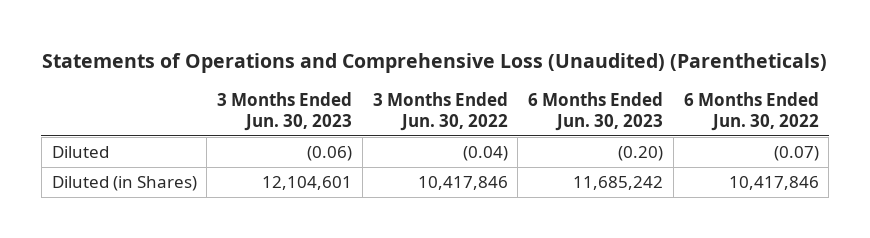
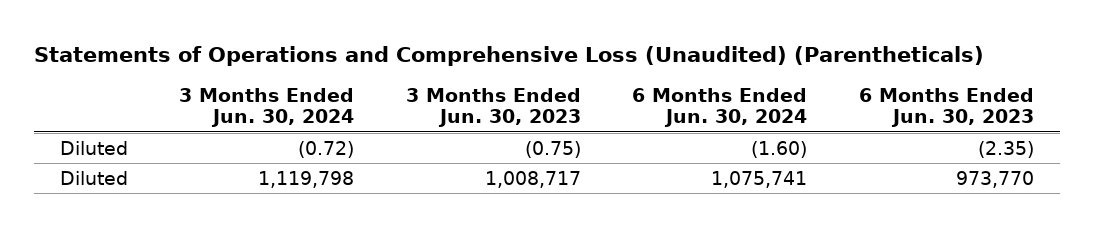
[372,92,508,132] 3 Months Ended Jun. 30, 2022 -> none
[683,92,819,132] 6 Months Ended Jun. 30, 2022 -> none
none -> [179,88,355,128] 3 Months Ended Jun. 30, 2024
none -> [632,88,808,128] 6 Months Ended Jun. 30, 2024
[307,146,353,162] (0.06) -> [524,140,581,158] (0.75)
[618,146,664,162] (0.20) -> [977,140,1034,158] (2.35)
[51,176,197,192] Diluted (in Shares) -> [59,170,128,185] Diluted
[262,176,353,191] 12,104,601 -> [484,170,581,188] 1,008,717
[573,176,664,191] 11,685,242 -> [955,170,1034,188] 973,770

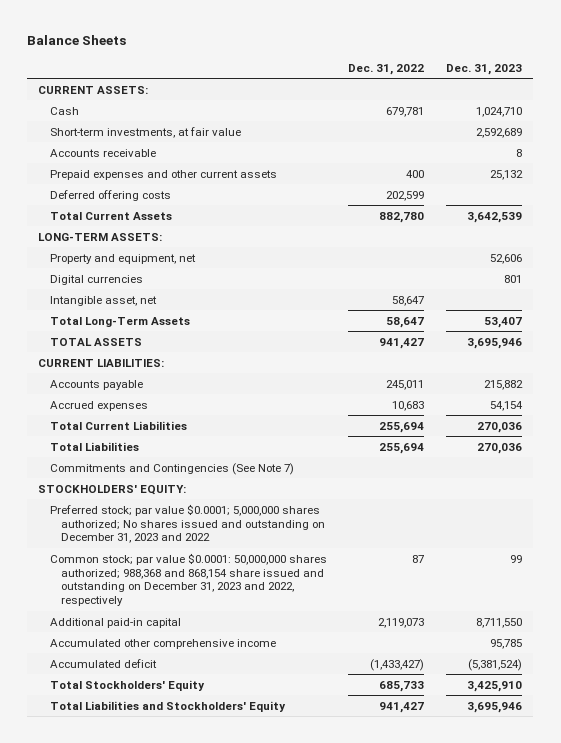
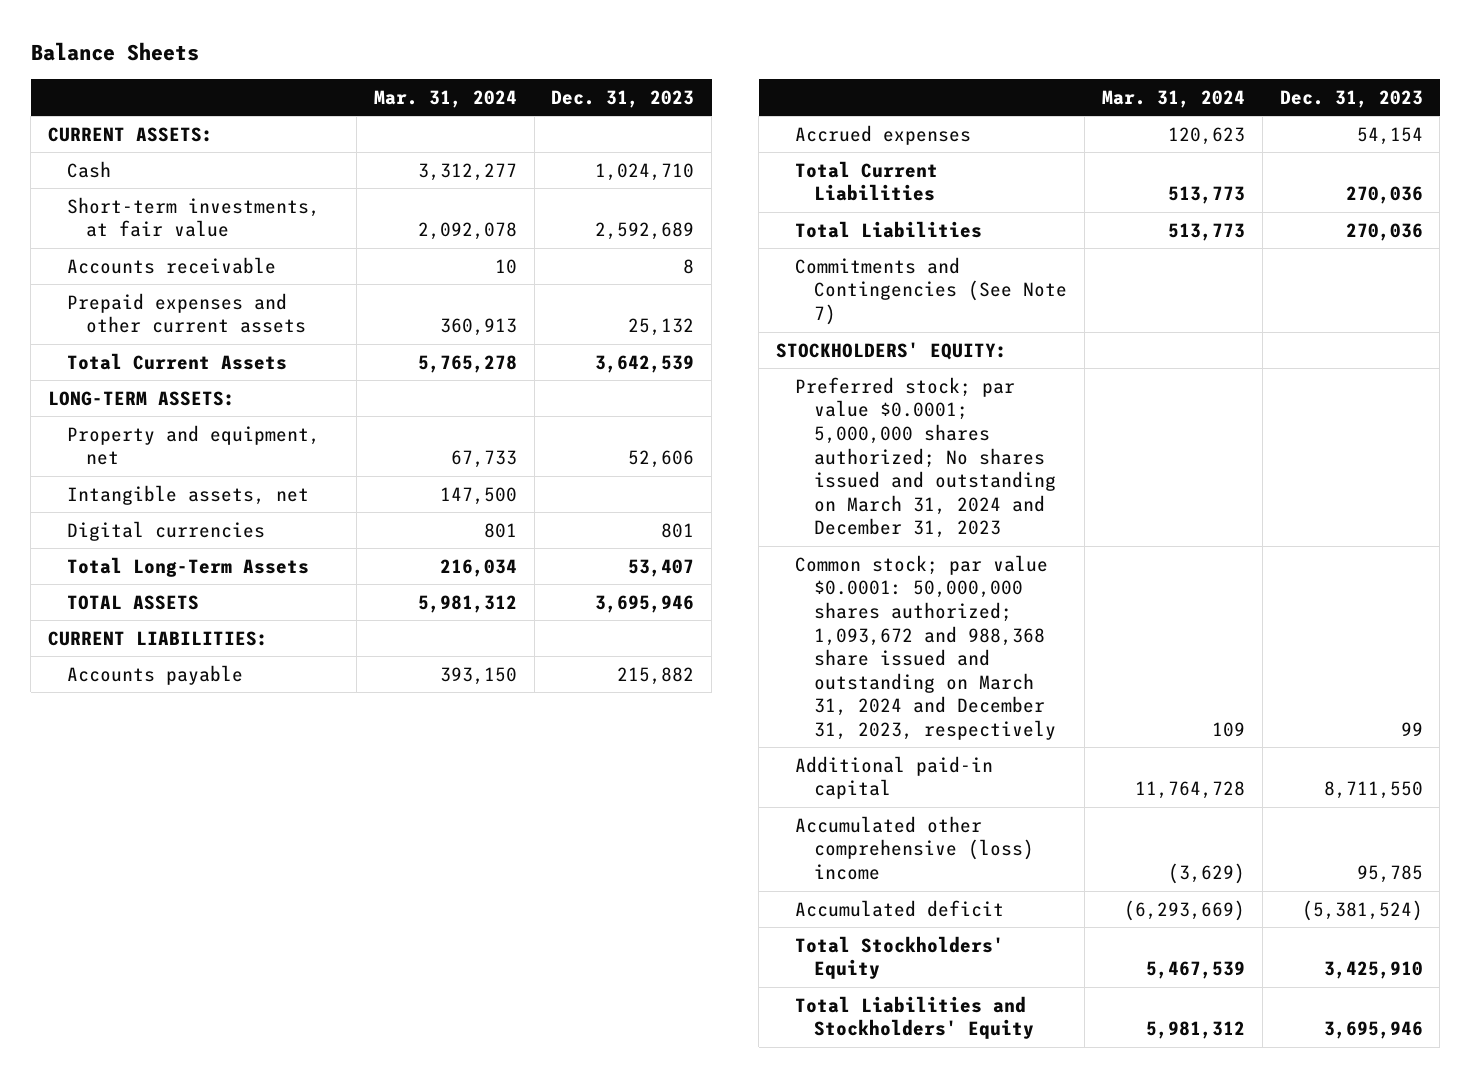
[348,63,425,75] Dec. 31, 2022 -> none
none -> [373,89,517,108] Mar. 31, 2024
[49,189,171,201] Deferred offering costs -> none
none -> [67,484,310,505] Intangible assets, net
[49,295,157,306] Intangible asset, net -> none
[49,503,325,544] Preferred stock; par value $0.0001; 5,000,000 shares authorized; No shares issued and outstanding on December 31, 2023 and 2022 -> [795,376,1057,539] Preferred stock; par value $0.0001; 5,000,000 shares authorized; No shares issued and outstanding on March 31, 2024 and December 31, 2023
[49,552,327,607] Common stock; par value $0.0001: 50,000,000 shares authorized; 988,368 and 868,154 share issued and outstanding on December 31, 2023 and 2022, respectively -> [795,554,1057,740] Common stock; par value $0.0001: 50,000,000 shares authorized; 1,093,672 and 988,368 share issued and outstanding on March 31, 2024 and December 31, 2023, respectively
[49,638,276,649] Accumulated other comprehensive income -> [795,815,1035,880] Accumulated other comprehensive (loss) income

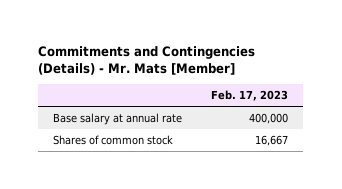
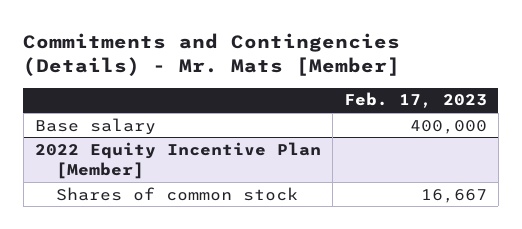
[53,113,183,126] Base salary at annual rate -> [34,117,156,135] Base salary
none -> [34,141,321,180] 2022 Equity Incentive Plan [Member]

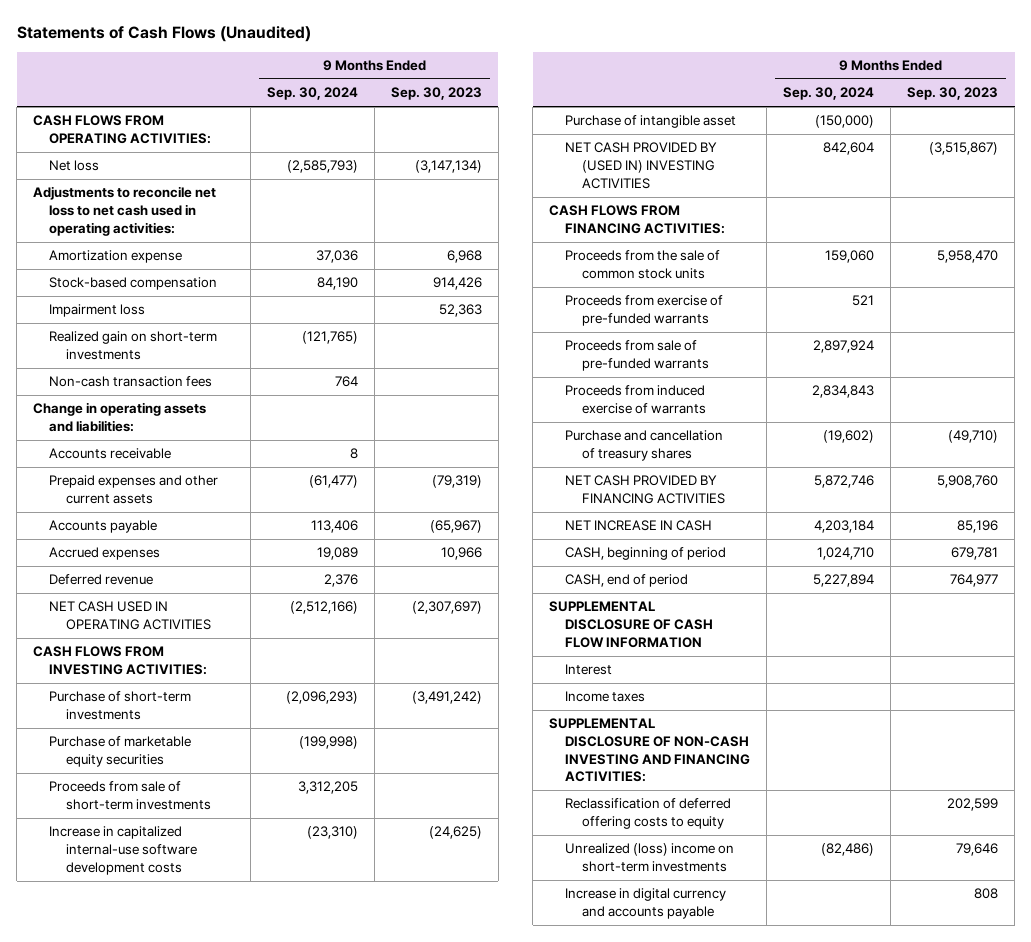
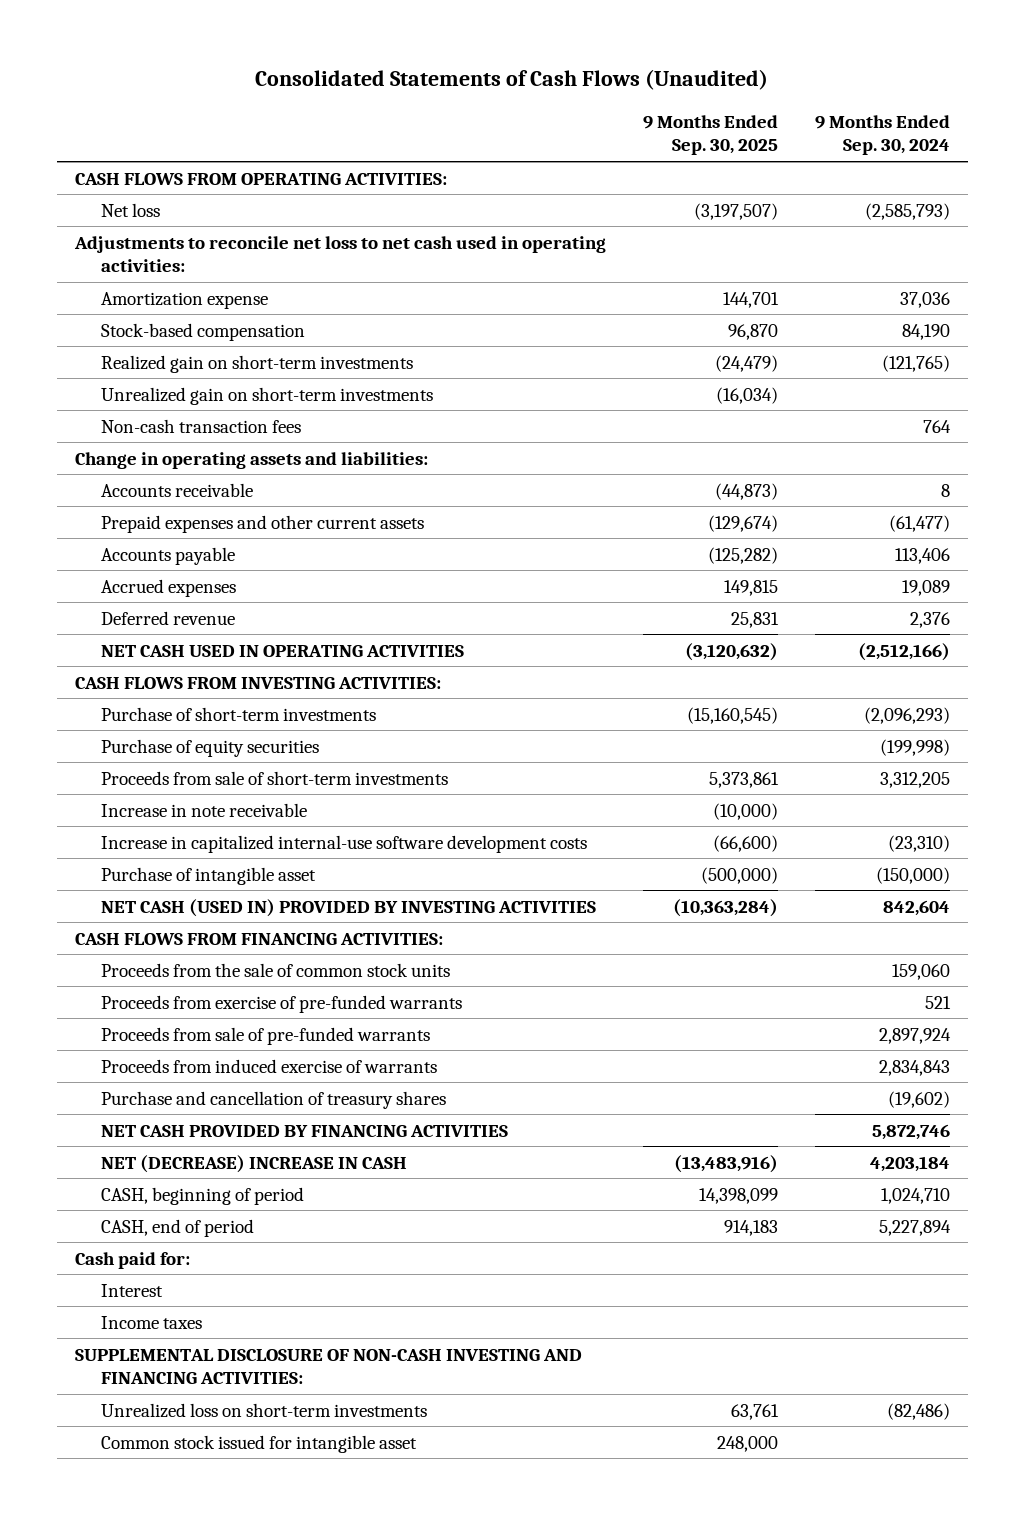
[16,25,311,42] Statements of Cash Flows (Unaudited) -> [255,69,769,91] Consolidated Statements of Cash Flows (Unaudited)
[391,87,483,101] Sep. 30, 2023 -> none
none -> [642,114,778,156] 9 Months Ended Sep. 30, 2025
[49,304,146,318] Impairment loss -> none
none -> [100,386,433,405] Unrealized gain on short-term investments
[49,736,192,768] Purchase of marketable equity securities -> [100,738,319,757] Purchase of equity securities
none -> [100,802,307,817] Increase in note receivable
[565,142,718,189] NET CASH PROVIDED BY (USED IN) INVESTING ACTIVITIES -> [100,898,596,917] NET CASH (USED IN) PROVIDED BY INVESTING ACTIVITIES
[565,520,713,532] NET INCREASE IN CASH -> [100,1154,407,1173] NET (DECREASE) INCREASE IN CASH
[549,601,714,648] SUPPLEMENTAL DISCLOSURE OF CASH FLOW INFORMATION -> none
none -> [75,1251,191,1269] Cash paid for:
[565,798,732,830] Reclassification of deferred offering costs to equity -> none
[565,888,727,920] Increase in digital currency and accounts payable -> none
[565,843,735,873] Unrealized (loss) income on short-term investments -> [100,1402,427,1418] Unrealized loss on short-term investments
none -> [100,1434,417,1453] Common stock issued for intangible asset

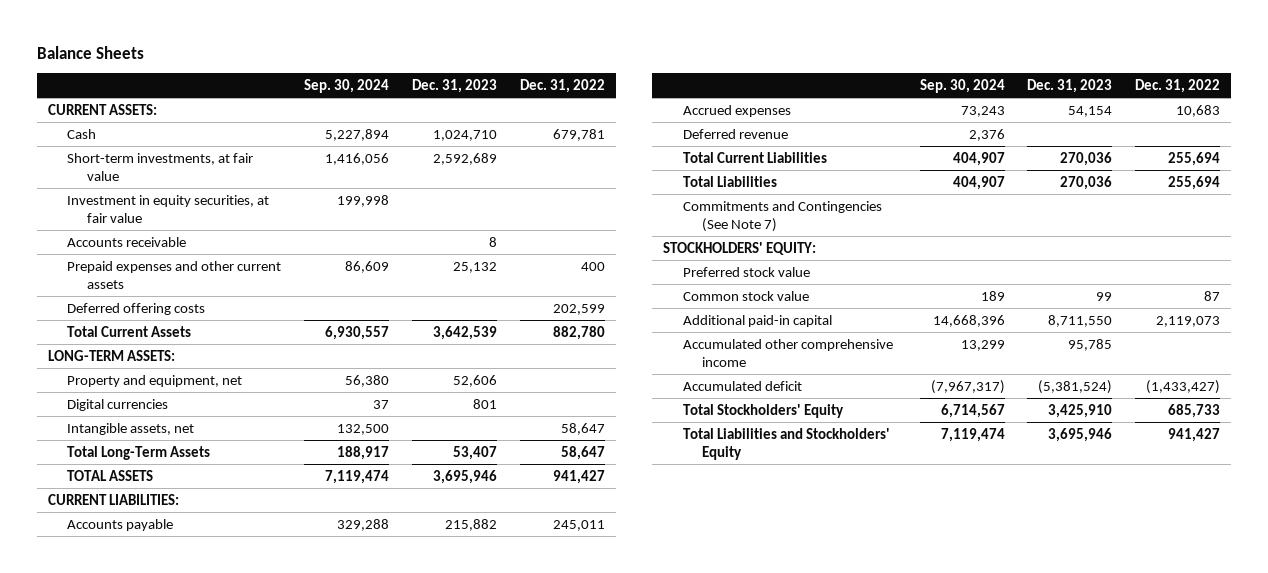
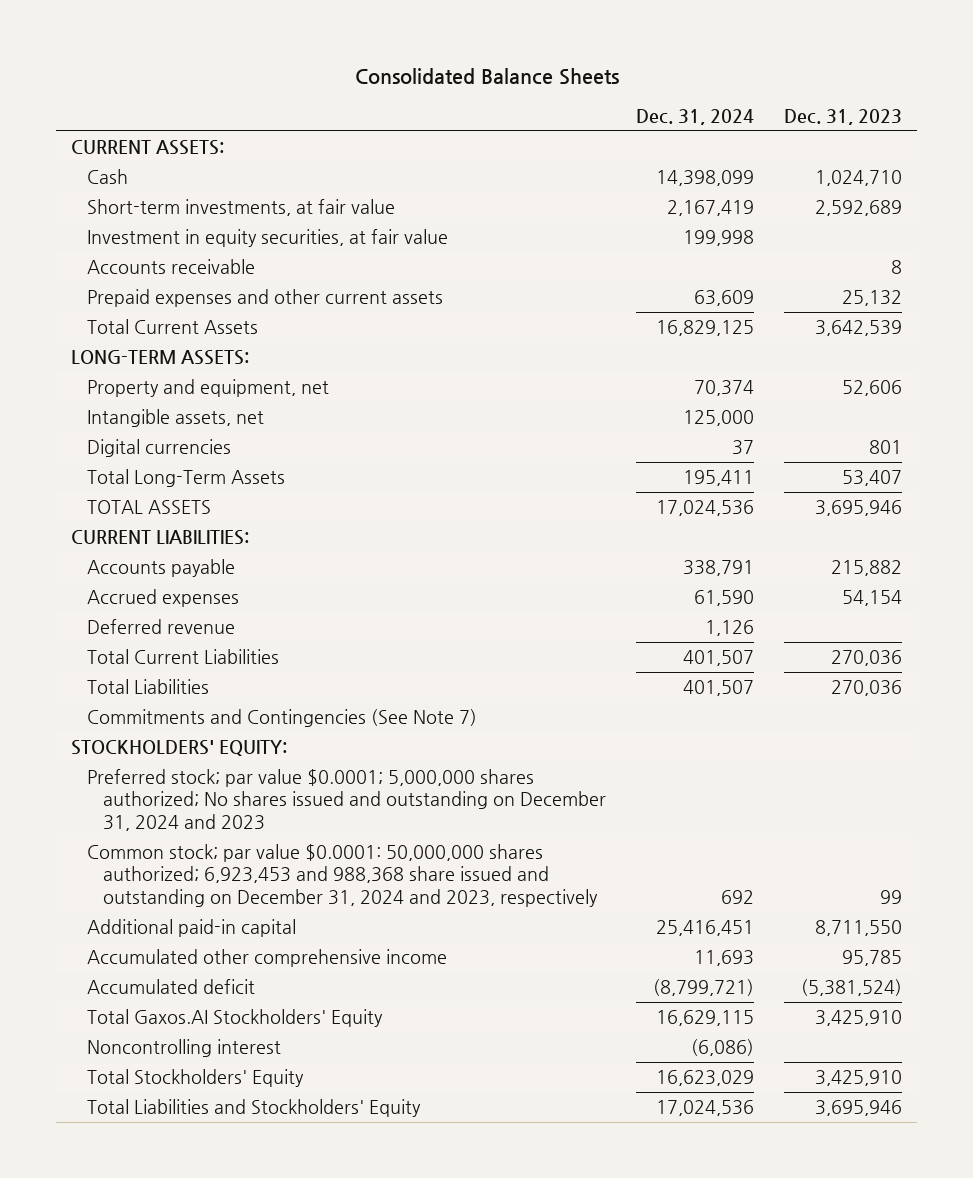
[36,46,144,60] Balance Sheets -> [354,68,619,86] Consolidated Balance Sheets
[304,78,390,93] Sep. 30, 2024 -> none
[519,78,605,93] Dec. 31, 2022 -> none
none -> [636,108,755,125] Dec. 31, 2024
[67,302,206,315] Deferred offering costs -> none
[67,398,169,411] Digital currencies -> [87,439,232,458] Digital currencies
[682,266,810,277] Preferred stock value -> [87,769,607,831] Preferred stock; par value $0.0001; 5,000,000 shares authorized; No shares issued and outstanding on December 31, 2024 and 2023
[682,290,809,301] Common stock value -> [87,844,599,907] Common stock; par value $0.0001: 50,000,000 shares authorized; 6,923,453 and 988,368 share issued and outstanding on December 31, 2024 and 2023, respectively
none -> [87,1009,384,1028] Total Gaxos.AI Stockholders' Equity
none -> [87,1039,282,1058] Noncontrolling interest

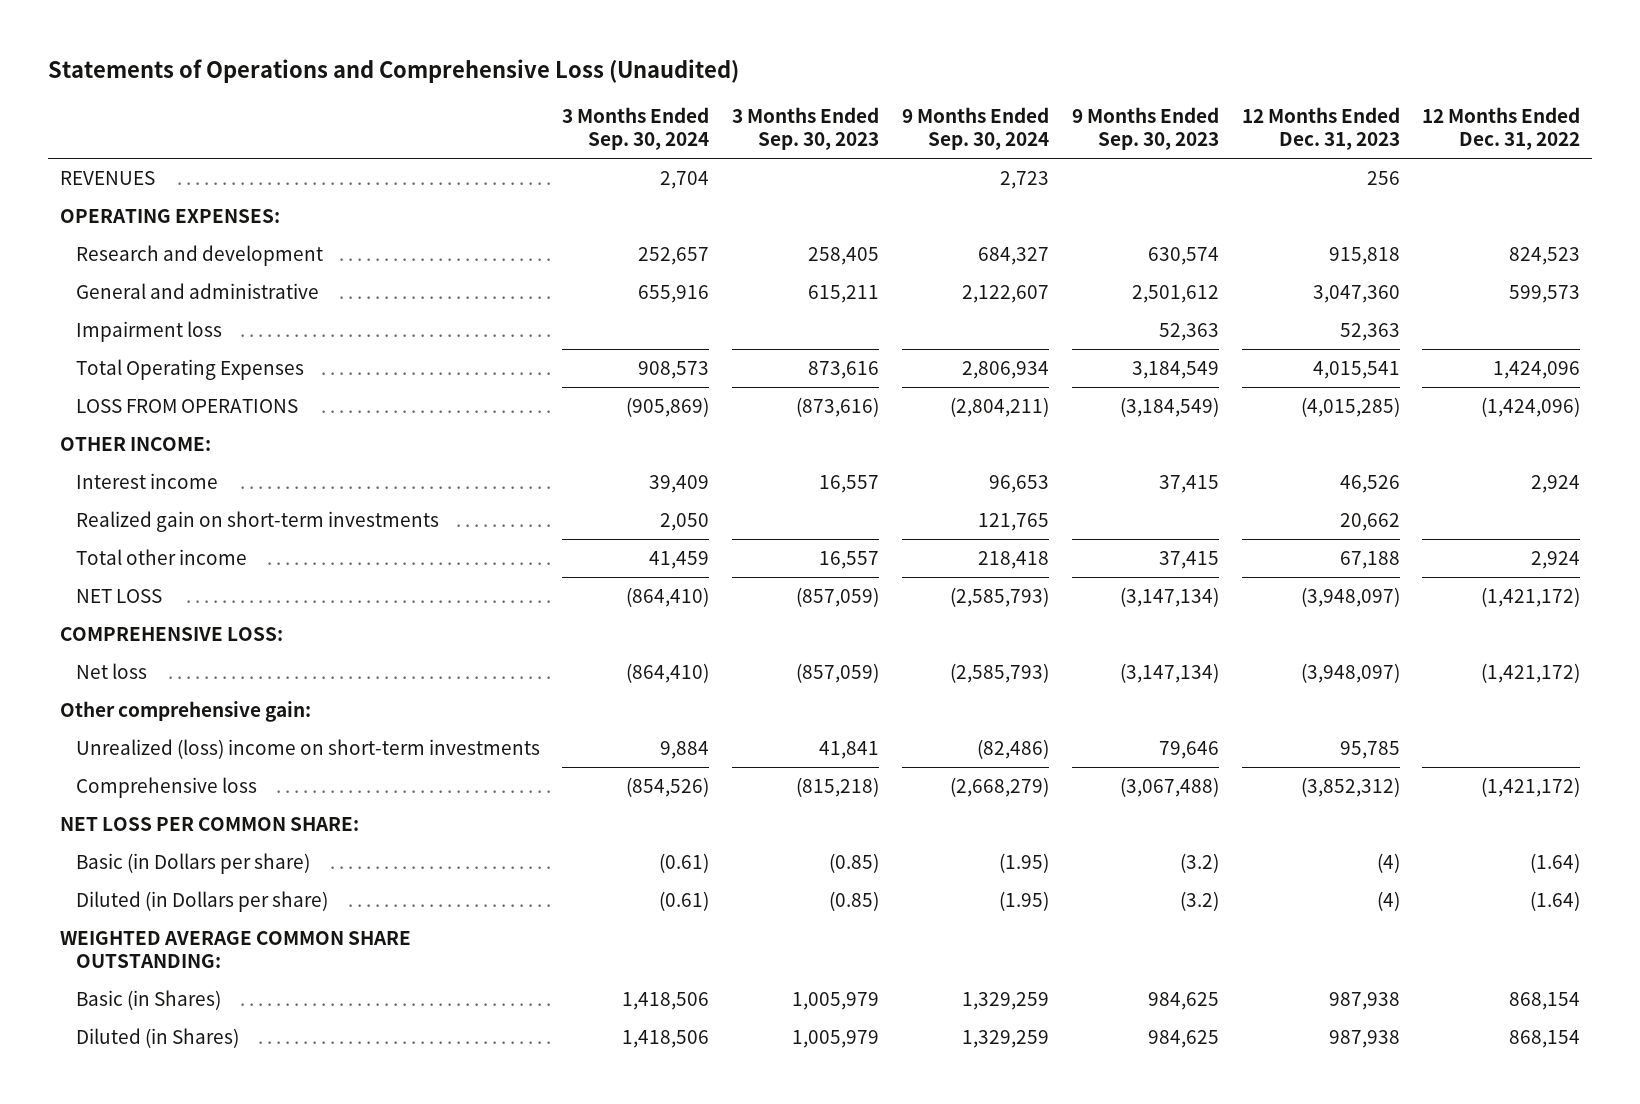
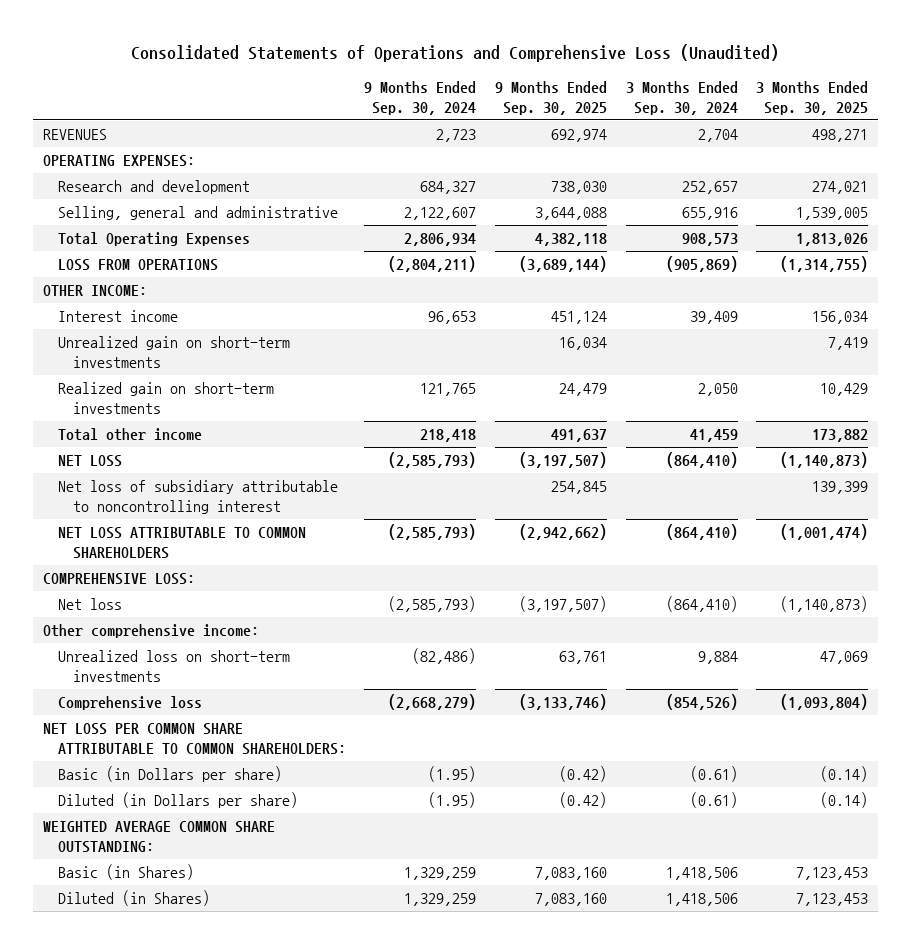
[48,58,740,83] Statements of Operations and Comprehensive Loss (Unaudited) -> [131,43,780,62] Consolidated Statements of Operations and Comprehensive Loss (Unaudited)
[732,106,880,151] 3 Months Ended Sep. 30, 2023 -> none
[1071,106,1219,151] 9 Months Ended Sep. 30, 2023 -> none
[1241,106,1400,151] 12 Months Ended Dec. 31, 2023 -> none
[1422,106,1581,151] 12 Months Ended Dec. 31, 2022 -> none
none -> [495,80,608,115] 9 Months Ended Sep. 30, 2025
none -> [756,80,869,115] 3 Months Ended Sep. 30, 2025
[75,320,222,342] Impairment loss -> none
[75,282,319,299] General and administrative -> [57,206,338,221] Selling, general and administrative
none -> [57,336,290,368] Unrealized gain on short-term investments
none -> [57,480,338,514] Net loss of subsidiary attributable to noncontrolling interest
none -> [57,527,306,559] NET LOSS ATTRIBUTABLE TO COMMON SHAREHOLDERS
[59,700,311,722] Other comprehensive gain: -> [42,624,259,639] Other comprehensive income:
[75,738,540,759] Unrealized (loss) income on short-term investments -> [57,650,290,682] Unrealized loss on short-term investments
[59,816,359,831] NET LOSS PER COMMON SHARE: -> [42,723,346,755] NET LOSS PER COMMON SHARE ATTRIBUTABLE TO COMMON SHAREHOLDERS:

